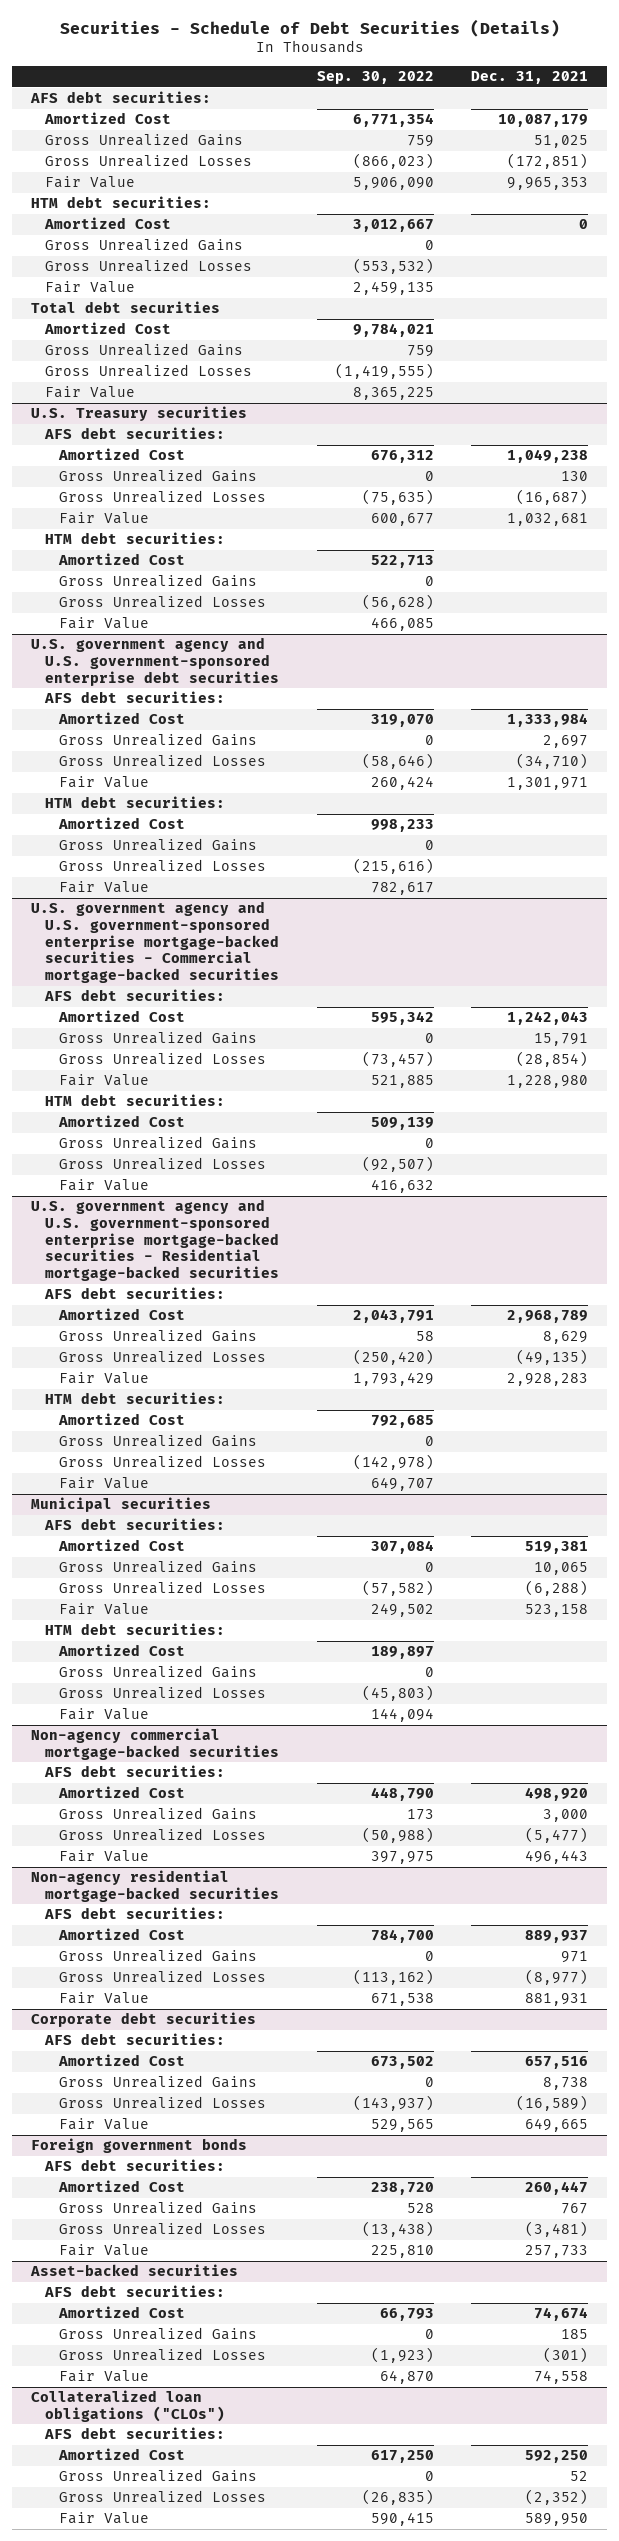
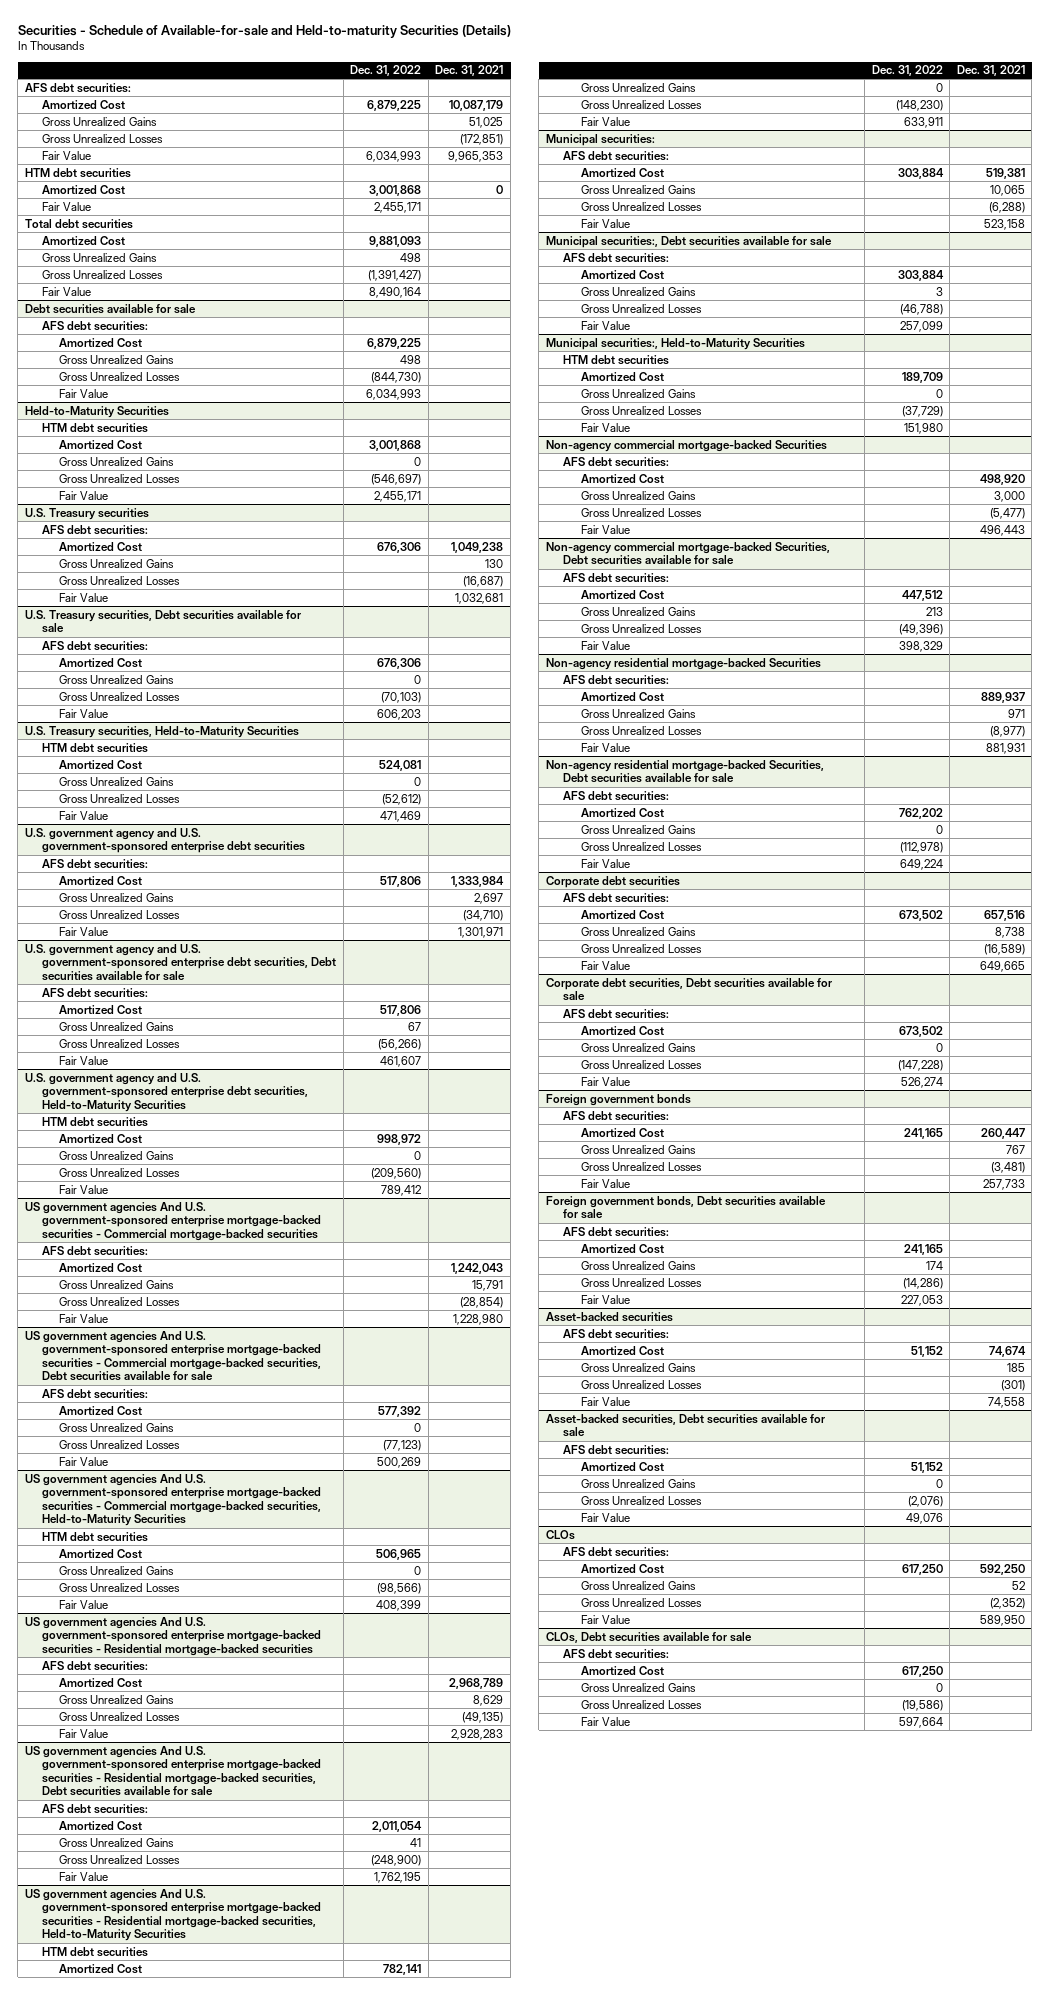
[59,18,560,37] Securities - Schedule of Debt Securities (Details) -> [17,25,511,39] Securities - Schedule of Available-for-sale and Held-to-maturity Securities (Details)
[316,71,434,85] Sep. 30, 2022 -> none
none -> [350,65,422,77] Dec. 31, 2022
[31,196,212,209] HTM debt securities: -> [24,167,131,178] HTM debt securities
[45,238,244,252] Gross Unrealized Gains -> none
[45,259,253,273] Gross Unrealized Losses -> none
none -> [24,303,196,314] Debt securities available for sale
none -> [41,320,148,331] AFS debt securities:
none -> [59,337,143,348] Amortized Cost
none -> [59,354,175,364] Gross Unrealized Gains
none -> [59,371,181,381] Gross Unrealized Losses
none -> [59,388,109,398] Fair Value
none -> [24,405,169,418] Held-to-Maturity Securities
none -> [41,422,148,433] HTM debt securities
none -> [59,439,143,450] Amortized Cost
none -> [59,456,175,466] Gross Unrealized Gains
none -> [59,473,181,483] Gross Unrealized Losses
none -> [59,490,109,500] Fair Value
[45,532,226,545] HTM debt securities: -> none
[57,553,185,566] Amortized Cost -> none
[58,574,257,588] Gross Unrealized Gains -> none
[58,595,266,609] Gross Unrealized Losses -> none
[58,617,149,630] Fair Value -> none
none -> [24,609,301,634] U.S. Treasury securities, Debt securities available for sale
none -> [41,640,148,651] AFS debt securities:
none -> [59,657,143,668] Amortized Cost
none -> [59,674,175,684] Gross Unrealized Gains
none -> [59,691,181,701] Gross Unrealized Losses
none -> [59,708,109,718] Fair Value
none -> [24,725,299,738] U.S. Treasury securities, Held-to-Maturity Securities
none -> [41,742,148,753] HTM debt securities
none -> [59,759,143,770] Amortized Cost
none -> [59,776,175,786] Gross Unrealized Gains
none -> [59,793,181,803] Gross Unrealized Losses
none -> [59,810,109,820] Fair Value
[45,796,226,809] HTM debt securities: -> none
[57,817,185,830] Amortized Cost -> none
[58,838,257,852] Gross Unrealized Gains -> none
[58,859,266,873] Gross Unrealized Losses -> none
[58,881,149,894] Fair Value -> none
none -> [24,943,336,981] U.S. government agency and U.S. government-sponsored enterprise debt securities, Debt securities available for sale
none -> [41,987,148,998] AFS debt securities:
none -> [59,1004,143,1015] Amortized Cost
none -> [59,1021,175,1031] Gross Unrealized Gains
none -> [59,1038,181,1048] Gross Unrealized Losses
none -> [59,1055,109,1065] Fair Value
none -> [24,1072,308,1112] U.S. government agency and U.S. government-sponsored enterprise debt securities, Held-to-Maturity Securities
none -> [41,1116,148,1127] HTM debt securities
none -> [59,1133,143,1144] Amortized Cost
none -> [59,1150,175,1160] Gross Unrealized Gains
none -> [59,1167,181,1177] Gross Unrealized Losses
none -> [59,1184,109,1194] Fair Value
[31,901,280,984] U.S. government agency and U.S. government-sponsored enterprise mortgage-backed securities - Commercial mortgage-backed securities -> [24,1201,321,1241] US government agencies And U.S. government-sponsored enterprise mortgage-backed securities - Commercial mortgage-backed securities
[45,1094,226,1107] HTM debt securities: -> none
[57,1115,185,1128] Amortized Cost -> none
[58,1136,257,1150] Gross Unrealized Gains -> none
[58,1157,266,1171] Gross Unrealized Losses -> none
[58,1179,149,1192] Fair Value -> none
none -> [24,1330,321,1382] US government agencies And U.S. government-sponsored enterprise mortgage-backed securities - Commercial mortgage-backed securities, Debt securities available for sale
none -> [41,1388,148,1399] AFS debt securities:
none -> [59,1405,143,1416] Amortized Cost
none -> [59,1422,175,1432] Gross Unrealized Gains
none -> [59,1439,181,1449] Gross Unrealized Losses
none -> [59,1456,109,1466] Fair Value
none -> [24,1473,321,1527] US government agencies And U.S. government-sponsored enterprise mortgage-backed securities - Commercial mortgage-backed securities, Held-to-Maturity Securities
none -> [41,1531,148,1542] HTM debt securities
none -> [59,1548,143,1559] Amortized Cost
none -> [59,1565,175,1575] Gross Unrealized Gains
none -> [59,1582,181,1592] Gross Unrealized Losses
none -> [59,1599,109,1609] Fair Value
[31,1199,280,1282] U.S. government agency and U.S. government-sponsored enterprise mortgage-backed securities - Residential mortgage-backed securities -> [24,1616,321,1656] US government agencies And U.S. government-sponsored enterprise mortgage-backed securities - Residential mortgage-backed securities
[45,1392,226,1405] HTM debt securities: -> none
[57,1413,185,1426] Amortized Cost -> none
[58,1434,257,1448] Gross Unrealized Gains -> none
[58,1455,266,1469] Gross Unrealized Losses -> none
[58,1477,149,1490] Fair Value -> none
none -> [24,1745,321,1797] US government agencies And U.S. government-sponsored enterprise mortgage-backed securities - Residential mortgage-backed securities, Debt securities available for sale
none -> [41,1803,148,1814] AFS debt securities:
none -> [59,1820,143,1831] Amortized Cost
none -> [59,1837,175,1847] Gross Unrealized Gains
none -> [59,1854,181,1864] Gross Unrealized Losses
none -> [59,1871,109,1881] Fair Value
none -> [24,1888,321,1942] US government agencies And U.S. government-sponsored enterprise mortgage-backed securities - Residential mortgage-backed securities, Held-to-Maturity Securities
none -> [41,1946,148,1957] HTM debt securities
none -> [59,1963,143,1974] Amortized Cost
none -> [580,82,696,92] Gross Unrealized Gains
none -> [580,99,702,109] Gross Unrealized Losses
none -> [580,116,630,126] Fair Value
[31,1497,212,1513] Municipal securities -> [545,133,655,146] Municipal securities:
[45,1623,226,1636] HTM debt securities: -> none
[57,1644,185,1657] Amortized Cost -> none
[58,1665,257,1679] Gross Unrealized Gains -> none
[58,1686,266,1700] Gross Unrealized Losses -> none
[58,1708,149,1721] Fair Value -> none
none -> [545,235,832,248] Municipal securities:, Debt securities available for sale
none -> [563,252,670,263] AFS debt securities:
none -> [580,269,664,280] Amortized Cost
none -> [580,286,696,296] Gross Unrealized Gains
none -> [580,303,702,313] Gross Unrealized Losses
none -> [580,320,630,330] Fair Value
none -> [545,337,805,350] Municipal securities:, Held-to-Maturity Securities
none -> [563,354,670,365] HTM debt securities
none -> [580,371,664,382] Amortized Cost
none -> [580,388,696,398] Gross Unrealized Gains
none -> [580,405,702,415] Gross Unrealized Losses
none -> [580,422,630,432] Fair Value
[31,1728,280,1760] Non-agency commercial mortgage-backed securities -> [545,439,827,452] Non-agency commercial mortgage-backed Securities
none -> [545,541,830,566] Non-agency commercial mortgage-backed Securities, Debt securities available for sale
none -> [563,572,670,583] AFS debt securities:
none -> [580,589,664,600] Amortized Cost
none -> [580,606,696,616] Gross Unrealized Gains
none -> [580,623,702,633] Gross Unrealized Losses
none -> [580,640,630,650] Fair Value
[31,1870,280,1902] Non-agency residential mortgage-backed securities -> [545,657,821,670] Non-agency residential mortgage-backed Securities
none -> [545,759,824,784] Non-agency residential mortgage-backed Securities, Debt securities available for sale
none -> [563,790,670,801] AFS debt securities:
none -> [580,807,664,818] Amortized Cost
none -> [580,824,696,834] Gross Unrealized Gains
none -> [580,841,702,851] Gross Unrealized Losses
none -> [580,858,630,868] Fair Value
none -> [545,977,832,1002] Corporate debt securities, Debt securities available for sale
none -> [563,1008,670,1019] AFS debt securities:
none -> [580,1025,664,1036] Amortized Cost
none -> [580,1042,696,1052] Gross Unrealized Gains
none -> [580,1059,702,1069] Gross Unrealized Losses
none -> [580,1076,630,1086] Fair Value
none -> [545,1195,826,1220] Foreign government bonds, Debt securities available for sale
none -> [563,1226,670,1237] AFS debt securities:
none -> [580,1243,664,1254] Amortized Cost
none -> [580,1260,696,1270] Gross Unrealized Gains
none -> [580,1277,702,1287] Gross Unrealized Losses
none -> [580,1294,630,1304] Fair Value
none -> [545,1413,825,1438] Asset-backed securities, Debt securities available for sale
none -> [563,1444,670,1455] AFS debt securities:
none -> [580,1461,664,1472] Amortized Cost
none -> [580,1478,696,1488] Gross Unrealized Gains
none -> [580,1495,702,1505] Gross Unrealized Losses
none -> [580,1512,630,1522] Fair Value
[31,2390,226,2422] Collateralized loan obligations ("CLOs") -> [545,1529,575,1540] CLOs
none -> [545,1631,752,1643] CLOs, Debt securities available for sale
none -> [563,1648,670,1659] AFS debt securities:
none -> [580,1665,664,1676] Amortized Cost
none -> [580,1682,696,1692] Gross Unrealized Gains
none -> [580,1699,702,1709] Gross Unrealized Losses
none -> [580,1716,630,1726] Fair Value

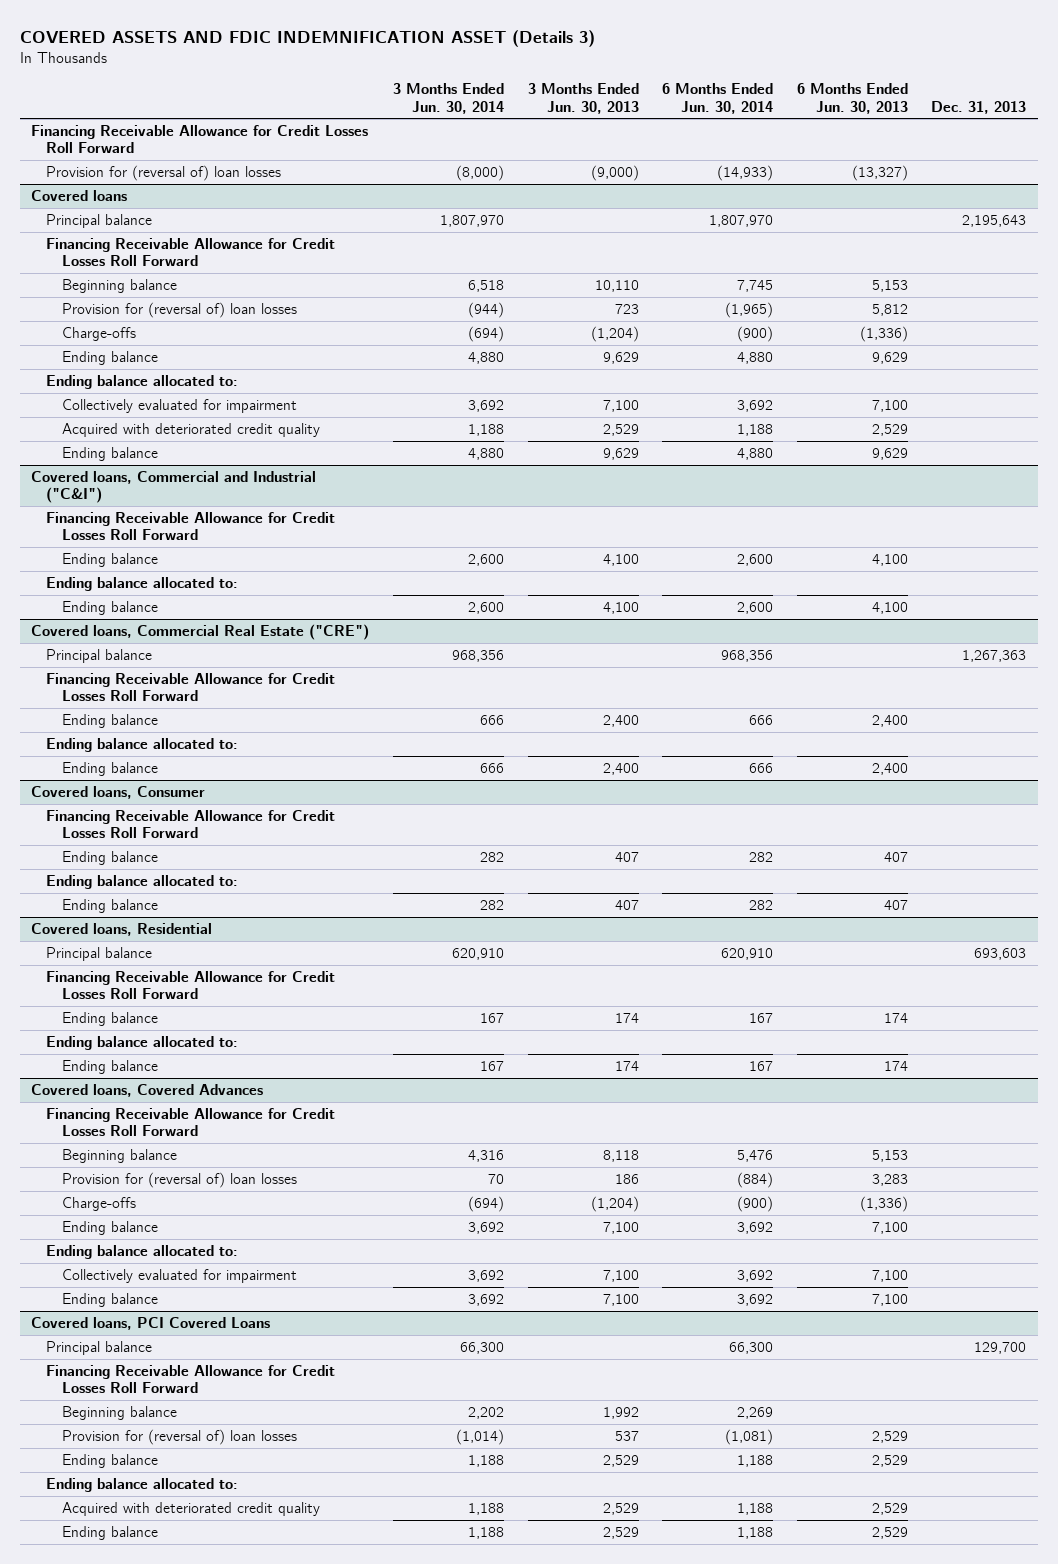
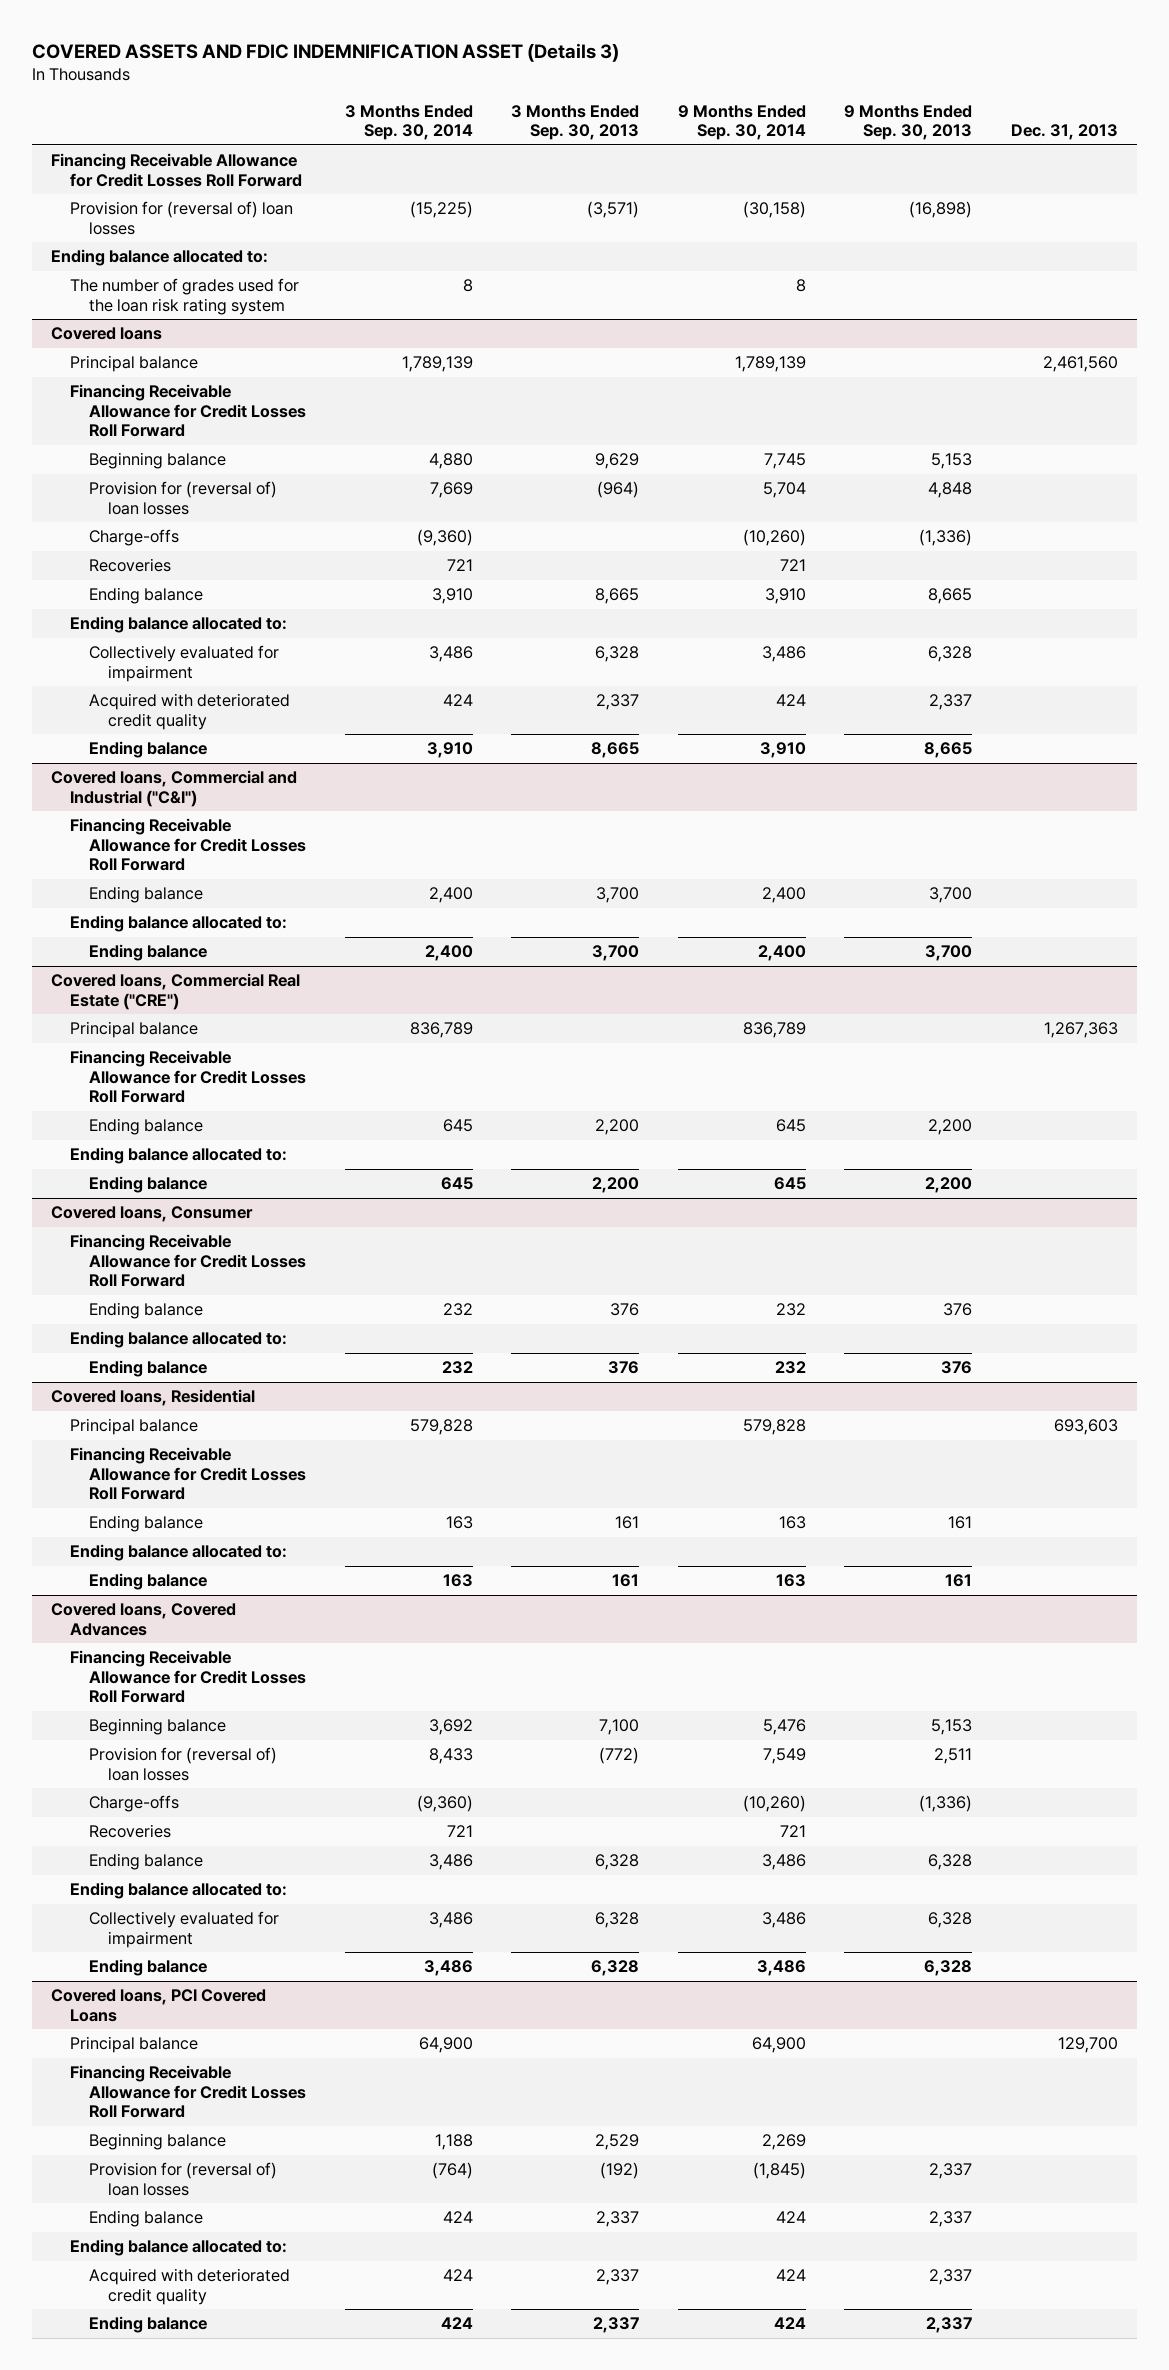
[393,83,505,114] 3 Months Ended Jun. 30, 2014 -> none
[527,83,639,114] 3 Months Ended Jun. 30, 2013 -> none
[662,83,774,114] 6 Months Ended Jun. 30, 2014 -> none
[796,83,908,114] 6 Months Ended Jun. 30, 2013 -> none
none -> [344,104,473,141] 3 Months Ended Sep. 30, 2014
none -> [511,104,640,141] 3 Months Ended Sep. 30, 2013
none -> [677,104,806,141] 9 Months Ended Sep. 30, 2014
none -> [844,104,973,141] 9 Months Ended Sep. 30, 2013
none -> [51,249,269,267] Ending balance allocated to:
none -> [70,278,300,315] The number of grades used for the loan risk rating system
[962,215,1027,228] 2,195,643 -> [1042,356,1118,373] 2,461,560
none -> [89,558,172,573] Recoveries
none -> [89,1824,172,1839] Recoveries

